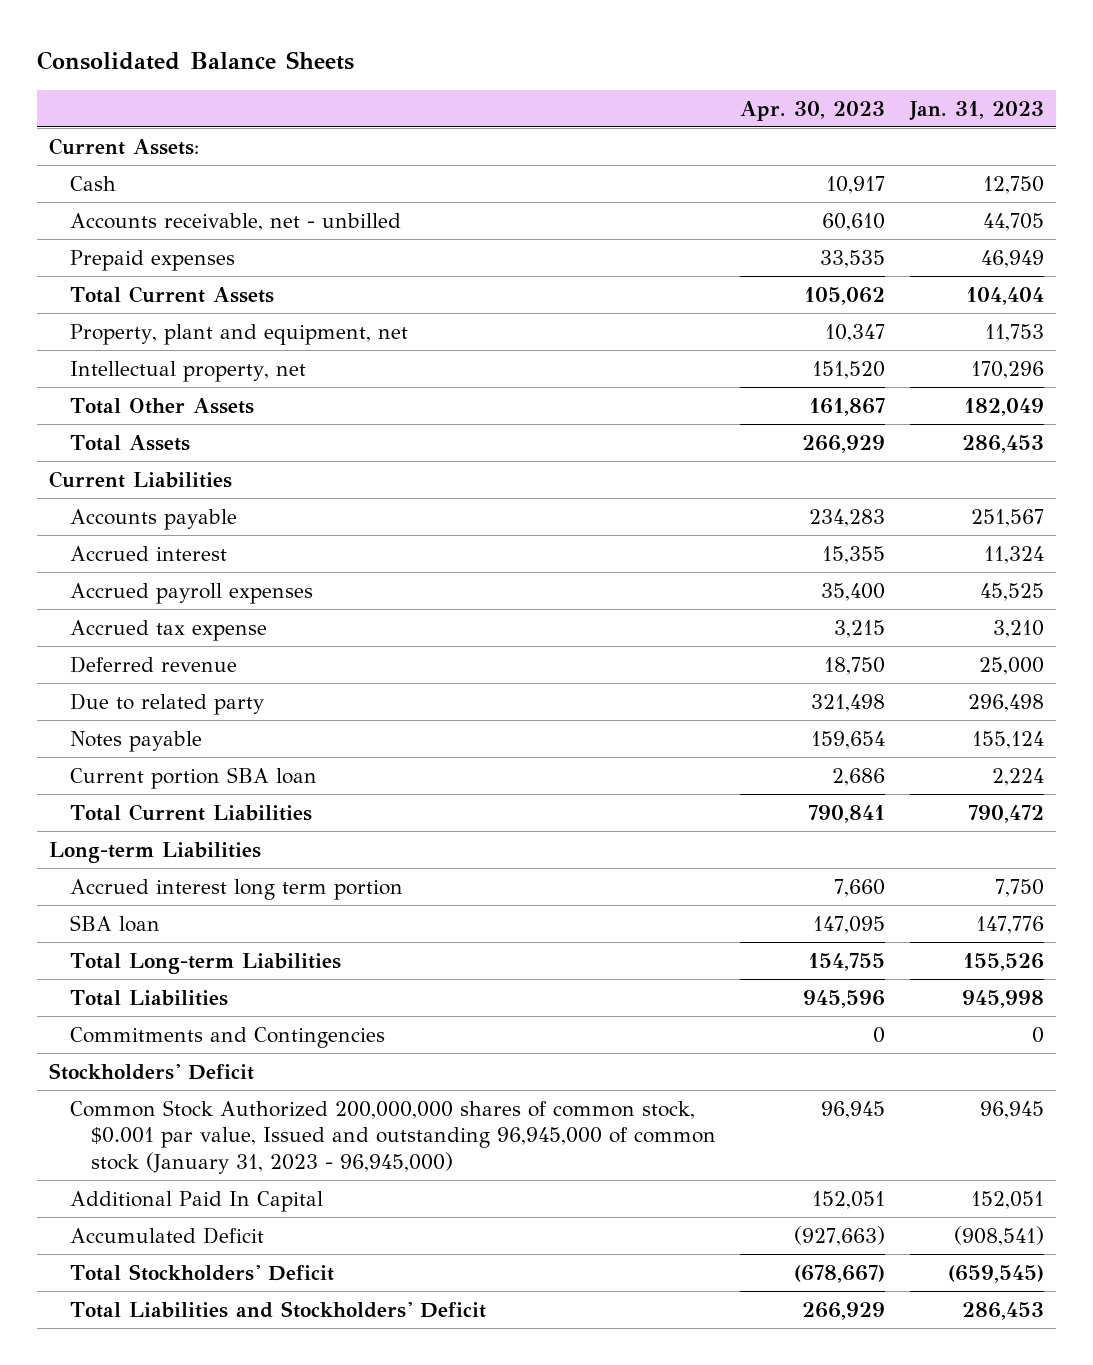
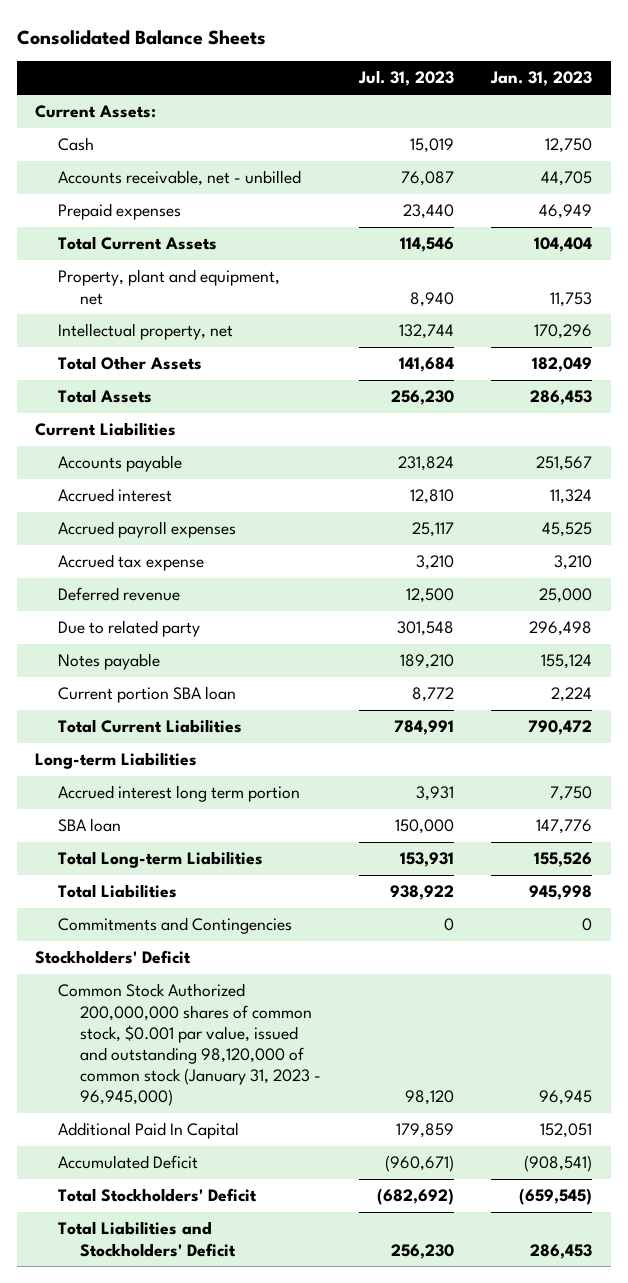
[740,100,886,121] Apr. 30, 2023 -> none
none -> [357,70,454,87] Jul. 31, 2023
[69,1099,716,1174] Common Stock Authorized 200,000,000 shares of common stock, $0.001 par value, Issued and outstanding 96,945,000 of common stock (January 31, 2023 - 96,945,000) -> [57,983,322,1106] Common Stock Authorized 200,000,000 shares of common stock, $0.001 par value, issued and outstanding 98,120,000 of common stock (January 31, 2023 - 96,945,000)

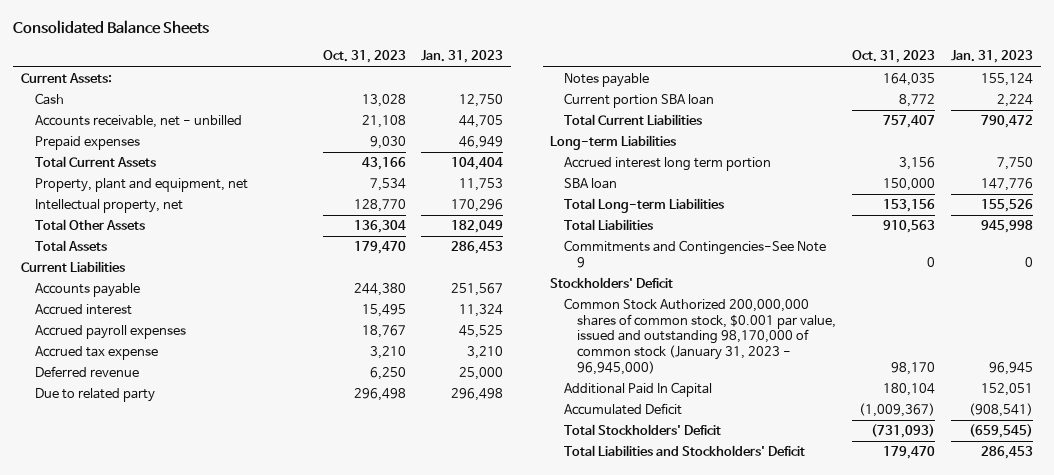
[357,70,454,87] Jul. 31, 2023 -> none
none -> [322,50,406,64] Oct. 31, 2023
[57,917,292,935] Commitments and Contingencies -> [563,240,826,268] Commitments and Contingencies-See Note 9
[57,983,322,1106] Common Stock Authorized 200,000,000 shares of common stock, $0.001 par value, issued and outstanding 98,120,000 of common stock (January 31, 2023 - 96,945,000) -> [563,298,837,375] Common Stock Authorized 200,000,000 shares of common stock, $0.001 par value, issued and outstanding 98,170,000 of common stock (January 31, 2023 - 96,945,000)

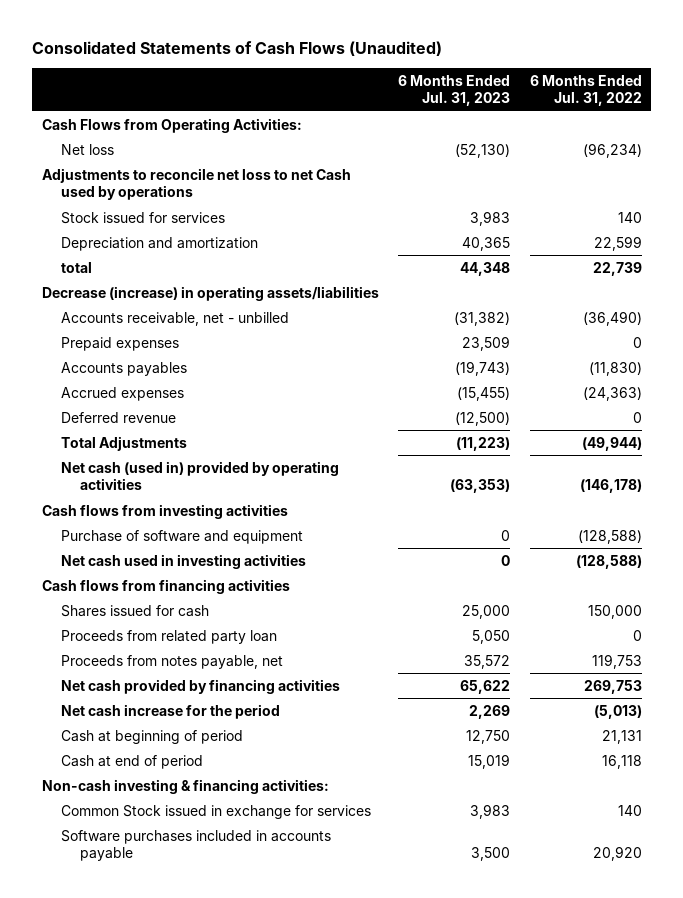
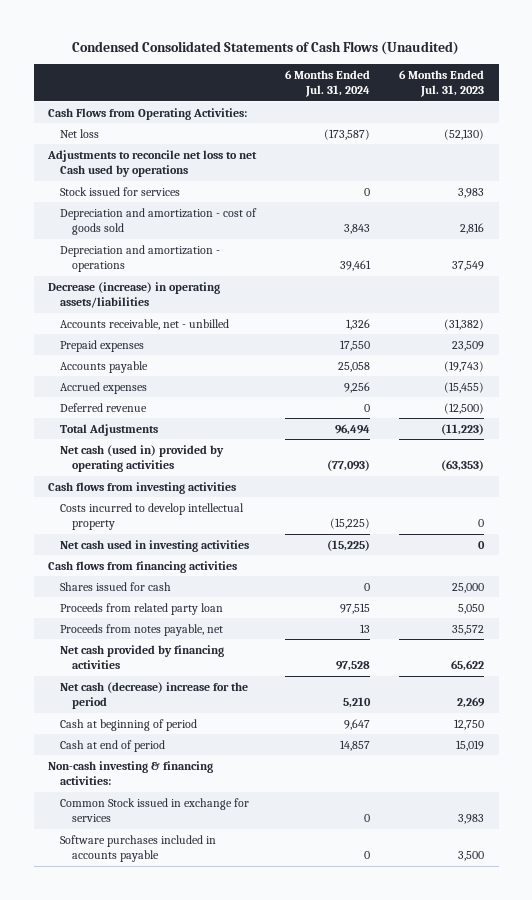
[31,40,442,56] Consolidated Statements of Cash Flows (Unaudited) -> [72,41,460,56] Condensed Consolidated Statements of Cash Flows (Unaudited)
[529,74,642,107] 6 Months Ended Jul. 31, 2022 -> none
none -> [285,70,371,98] 6 Months Ended Jul. 31, 2024
[60,261,92,273] total -> none
none -> [60,207,258,235] Depreciation and amortization - cost of goods sold
[60,236,258,251] Depreciation and amortization -> [60,244,221,272] Depreciation and amortization - operations
[462,236,511,251] 40,365 -> [452,260,485,271] 37,549
[60,361,187,376] Accounts payables -> [60,360,149,373] Accounts payable
[60,529,303,544] Purchase of software and equipment -> none
none -> [60,502,245,530] Costs incurred to develop intellectual property
[60,703,280,719] Net cash increase for the period -> [60,681,249,709] Net cash (decrease) increase for the period

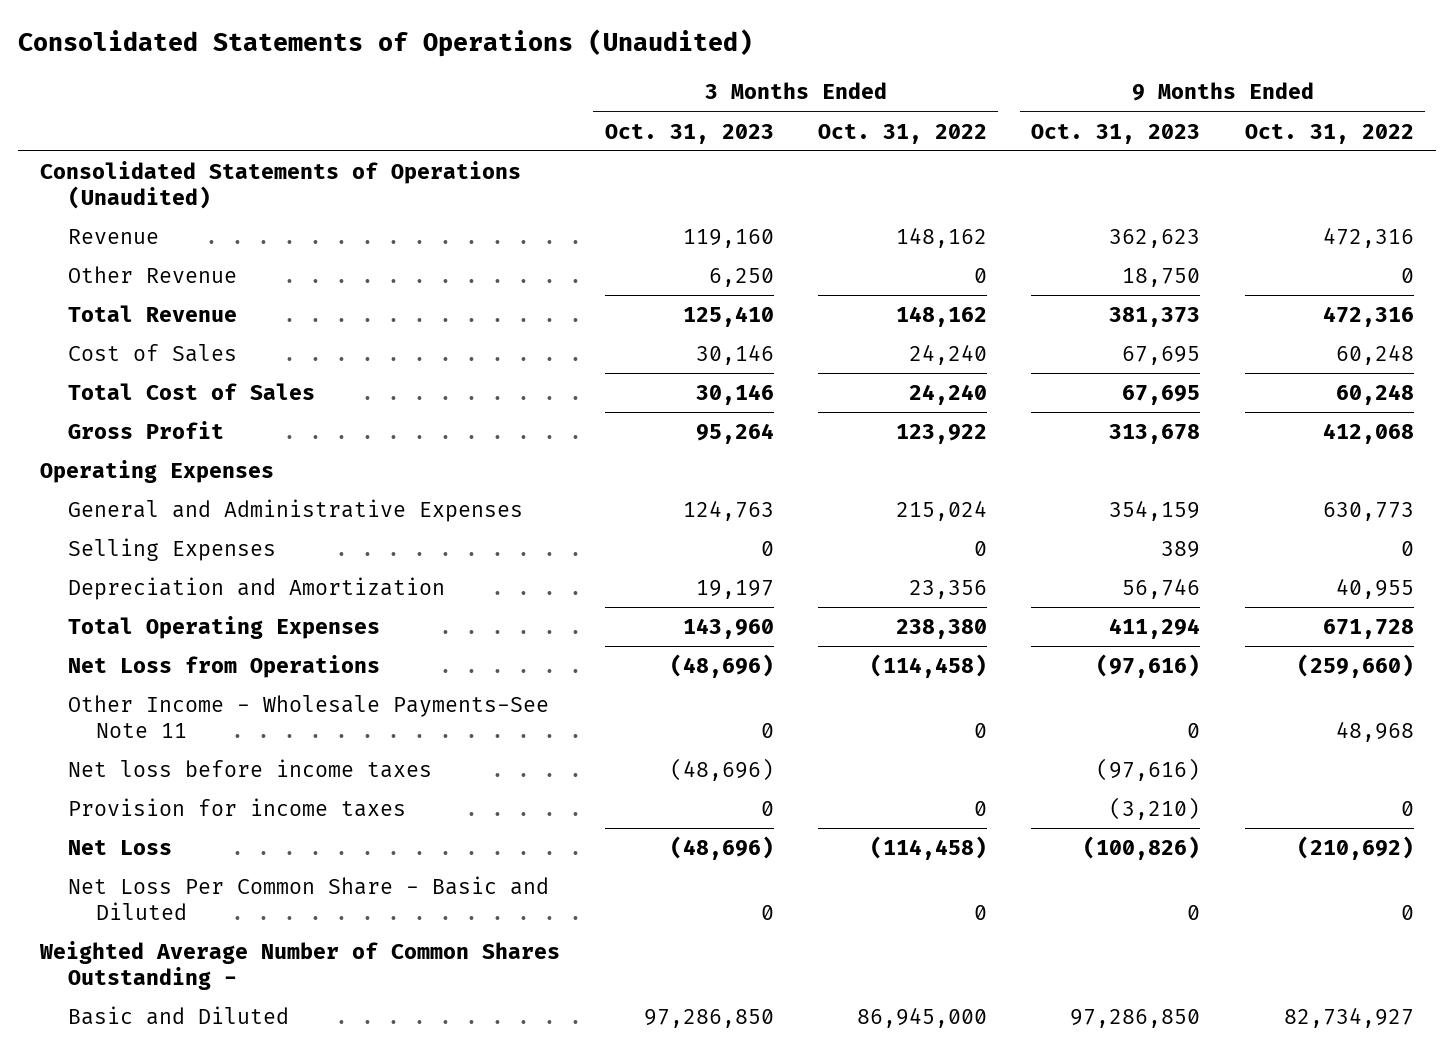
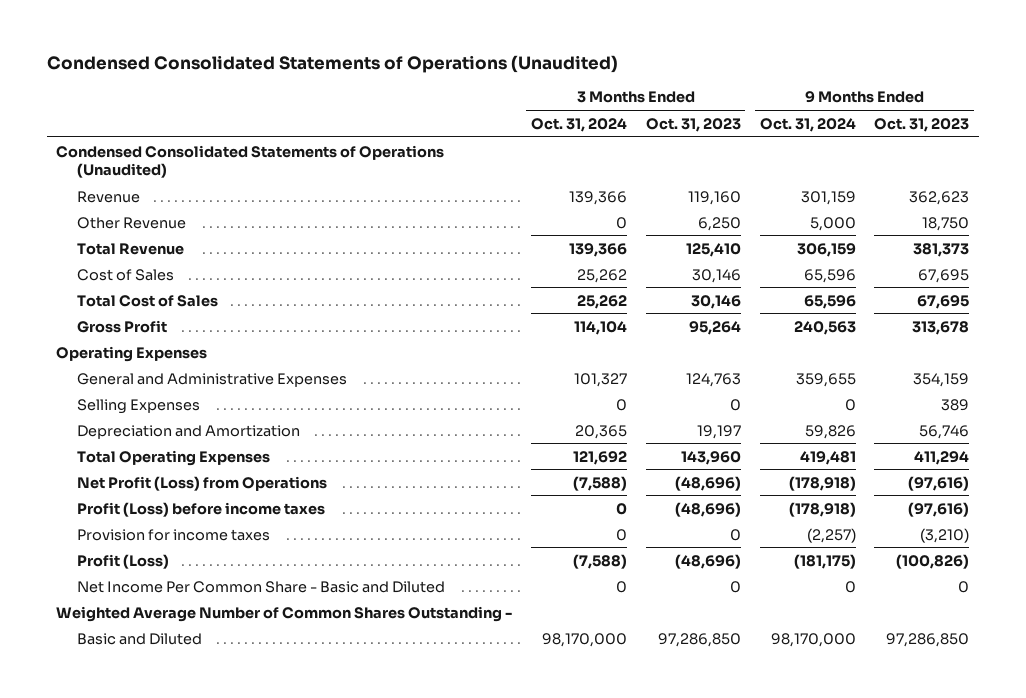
[17,28,753,57] Consolidated Statements of Operations (Unaudited) -> [46,55,618,74] Condensed Consolidated Statements of Operations (Unaudited)
[817,123,987,144] Oct. 31, 2022 -> none
[1244,123,1414,144] Oct. 31, 2022 -> none
none -> [530,117,627,132] Oct. 31, 2024
none -> [759,117,856,132] Oct. 31, 2024
[40,161,522,210] Consolidated Statements of Operations (Unaudited) -> [56,144,445,179] Condensed Consolidated Statements of Operations (Unaudited)
[68,695,550,739] Other Income - Wholesale Payments-See Note 11 -> none
[68,655,381,679] Net Loss from Operations -> [76,475,327,491] Net Profit (Loss) from Operations
[68,759,433,779] Net loss before income taxes -> [76,501,325,517] Profit (Loss) before income taxes
[68,840,173,856] Net Loss -> [76,553,169,569] Profit (Loss)
[68,876,550,921] Net Loss Per Common Share - Basic and Diluted -> [76,580,445,593] Net Income Per Common Share - Basic and Diluted

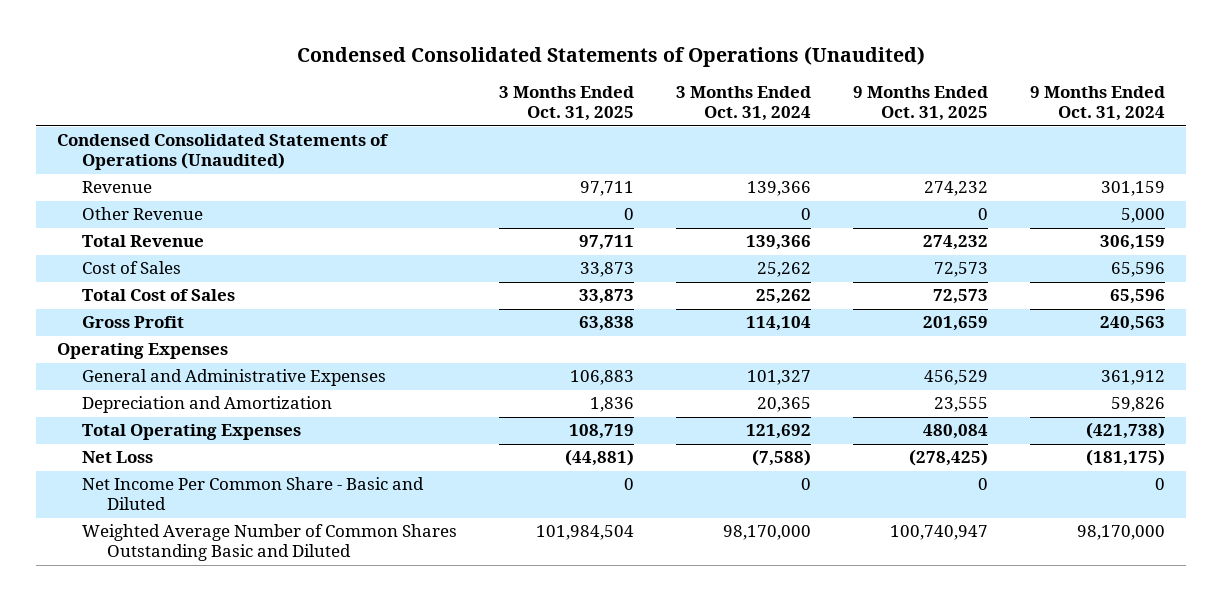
[645,117,741,132] Oct. 31, 2023 -> none
[874,117,970,132] Oct. 31, 2023 -> none
none -> [498,86,634,122] 3 Months Ended Oct. 31, 2025
none -> [853,86,989,122] 9 Months Ended Oct. 31, 2025
[76,398,200,414] Selling Expenses -> none
[795,372,856,387] 359,655 -> [1101,370,1166,386] 361,912
[76,475,327,491] Net Profit (Loss) from Operations -> none
[76,501,325,517] Profit (Loss) before income taxes -> none
[76,528,270,541] Provision for income taxes -> none
[799,450,856,465] 419,481 -> [1086,422,1166,440] (421,738)
[76,553,169,569] Profit (Loss) -> [81,451,153,464] Net Loss
[56,605,513,622] Weighted Average Number of Common Shares Outstanding - -> none
[76,632,202,645] Basic and Diluted -> [81,524,457,562] Weighted Average Number of Common Shares Outstanding Basic and Diluted

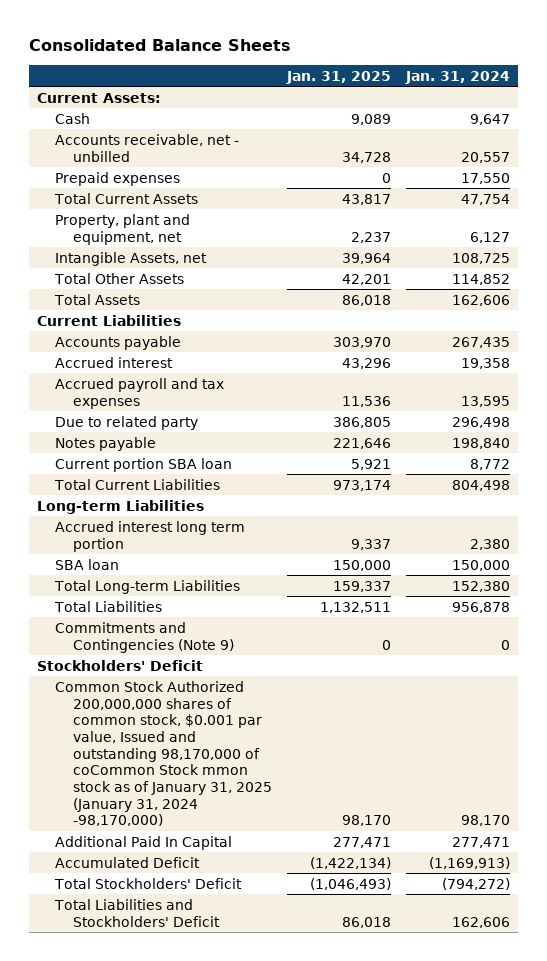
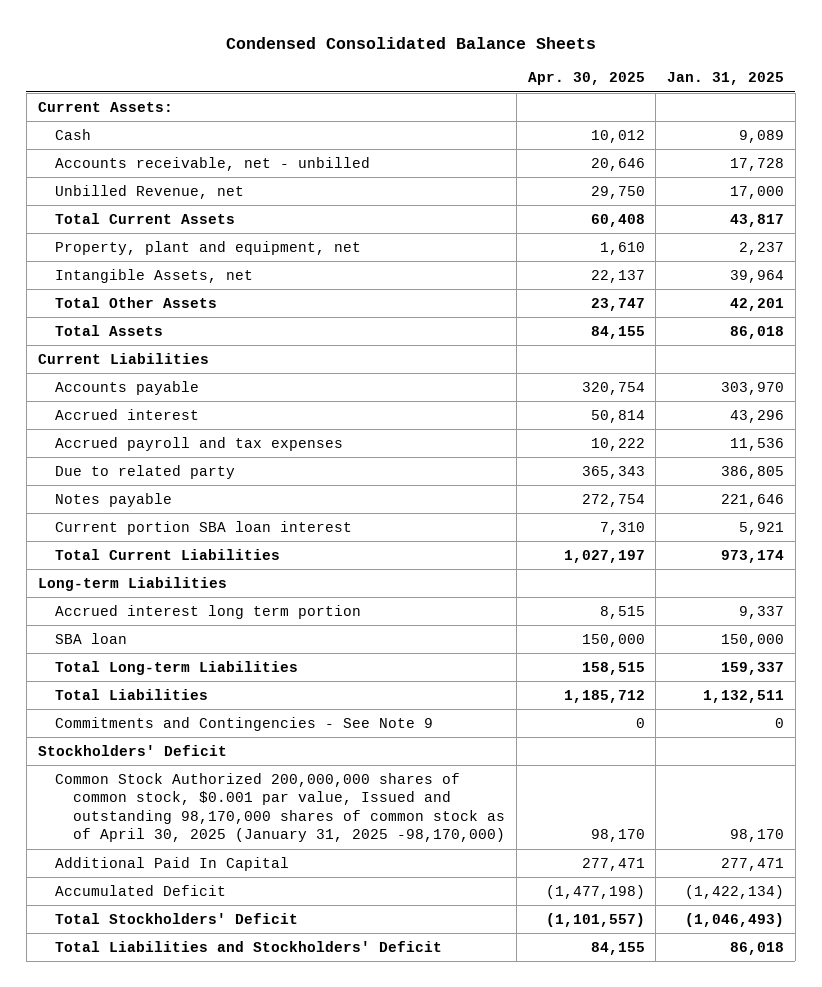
[29,38,292,51] Consolidated Balance Sheets -> [225,36,596,49] Condensed Consolidated Balance Sheets
[405,70,511,84] Jan. 31, 2024 -> none
none -> [527,72,645,86] Apr. 30, 2025
[55,171,181,186] Prepaid expenses -> none
[342,151,392,163] 34,728 -> [730,157,785,171] 17,728
none -> [55,184,245,199] Unbilled Revenue, net
[55,457,233,472] Current portion SBA loan -> [55,520,353,535] Current portion SBA loan interest
[55,621,235,653] Commitments and Contingencies (Note 9) -> [55,716,434,731] Commitments and Contingencies - See Note 9
[55,680,273,827] Common Stock Authorized 200,000,000 shares of common stock, $0.001 par value, Issued and outstanding 98,170,000 of coCommon Stock mmon stock as of January 31, 2025 (January 31, 2024 -98,170,000) -> [55,772,505,843] Common Stock Authorized 200,000,000 shares of common stock, $0.001 par value, Issued and outstanding 98,170,000 shares of common stock as of April 30, 2025 (January 31, 2025 -98,170,000)

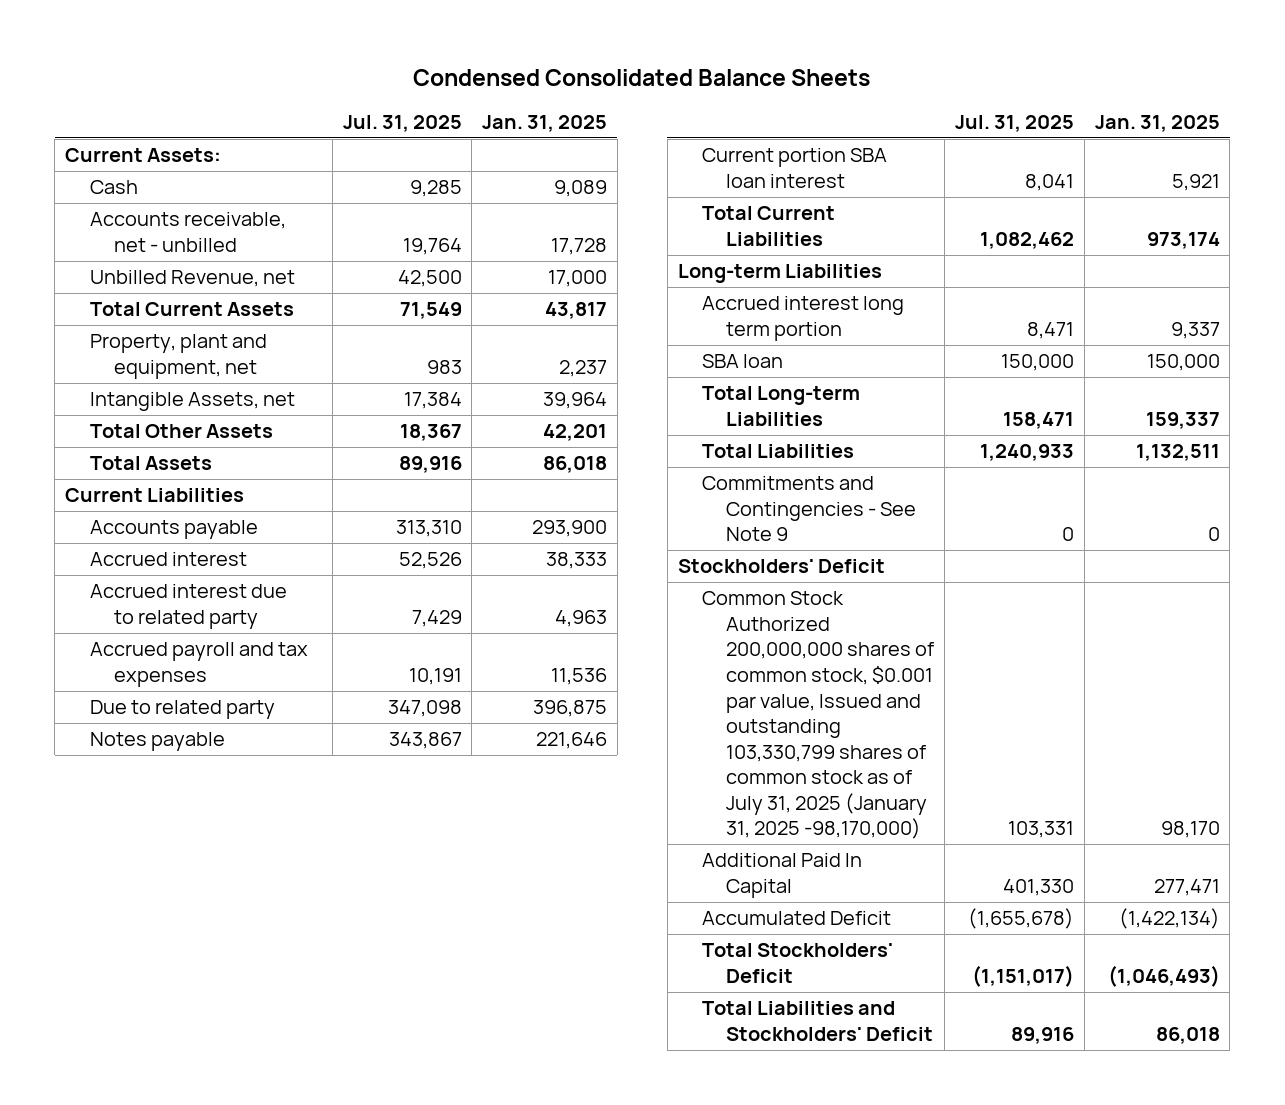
[527,72,645,86] Apr. 30, 2025 -> none
none -> [342,115,462,133] Jul. 31, 2025
[721,381,785,395] 303,970 -> [532,520,608,538] 293,900
[730,409,785,423] 43,296 -> [546,552,608,570] 38,333
none -> [89,584,287,629] Accrued interest due to related party
[721,465,785,479] 386,805 -> [533,700,608,718] 396,875
[55,772,505,843] Common Stock Authorized 200,000,000 shares of common stock, $0.001 par value, Issued and outstanding 98,170,000 shares of common stock as of April 30, 2025 (January 31, 2025 -98,170,000) -> [701,591,935,840] Common Stock Authorized 200,000,000 shares of common stock, $0.001 par value, Issued and outstanding 103,330,799 shares of common stock as of July 31, 2025 (January 31, 2025 -98,170,000)

